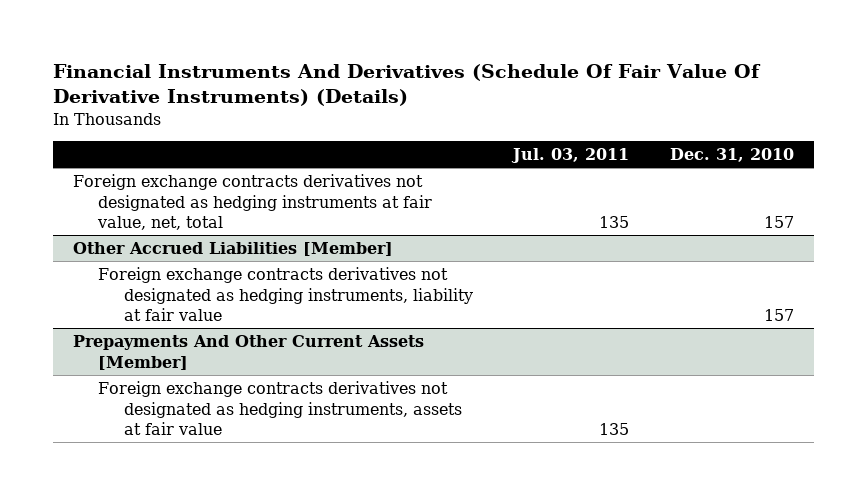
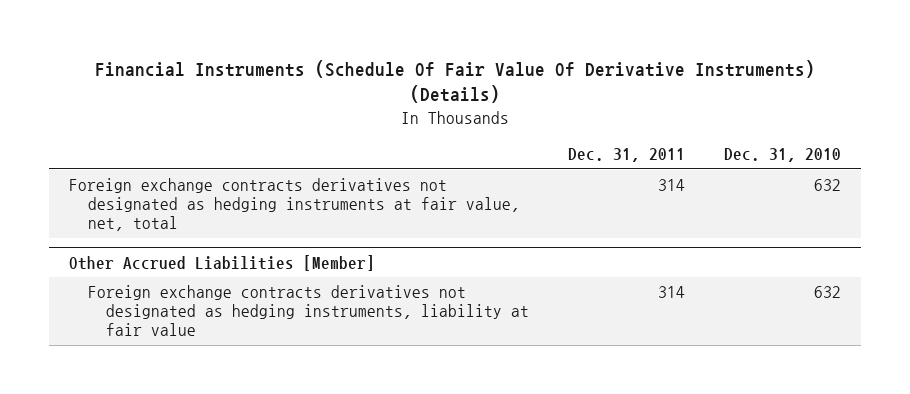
[52,63,761,106] Financial Instruments And Derivatives (Schedule Of Fair Value Of Derivative Instruments) (Details) -> [95,59,816,104] Financial Instruments (Schedule Of Fair Value Of Derivative Instruments) (Details)
[511,147,630,163] Jul. 03, 2011 -> none
none -> [568,148,686,163] Dec. 31, 2011
[763,215,794,228] 157 -> [814,179,842,192] 632
[72,335,424,370] Prepayments And Other Current Assets [Member] -> none
[98,381,462,435] Foreign exchange contracts derivatives not designated as hedging instruments, assets at fair value -> none
[763,308,794,321] 157 -> [814,286,842,299] 632

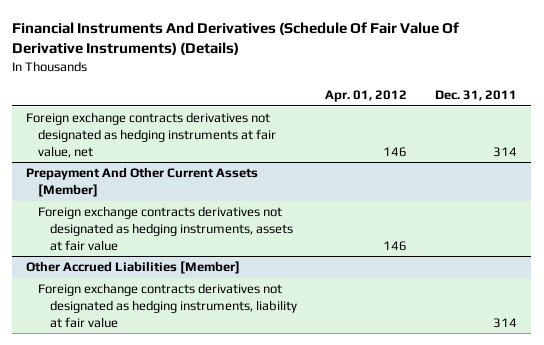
[95,59,816,104] Financial Instruments (Schedule Of Fair Value Of Derivative Instruments) (Details) -> [12,21,460,55] Financial Instruments And Derivatives (Schedule Of Fair Value Of Derivative Instruments) (Details)
[724,148,842,163] Dec. 31, 2010 -> none
none -> [325,89,408,102] Apr. 01, 2012
[68,178,520,232] Foreign exchange contracts derivatives not designated as hedging instruments at fair value, net, total -> [26,112,277,158] Foreign exchange contracts derivatives not designated as hedging instruments at fair value, net
none -> [26,167,259,197] Prepayment And Other Current Assets [Member]
none -> [38,206,294,251] Foreign exchange contracts derivatives not designated as hedging instruments, assets at fair value

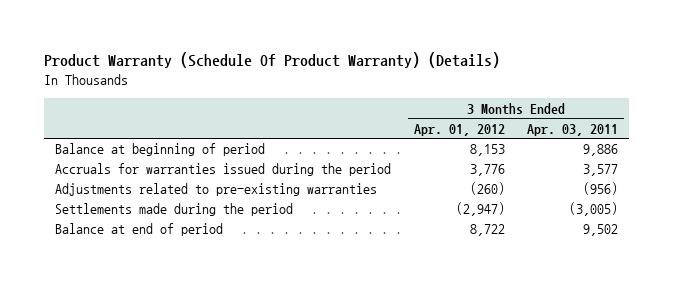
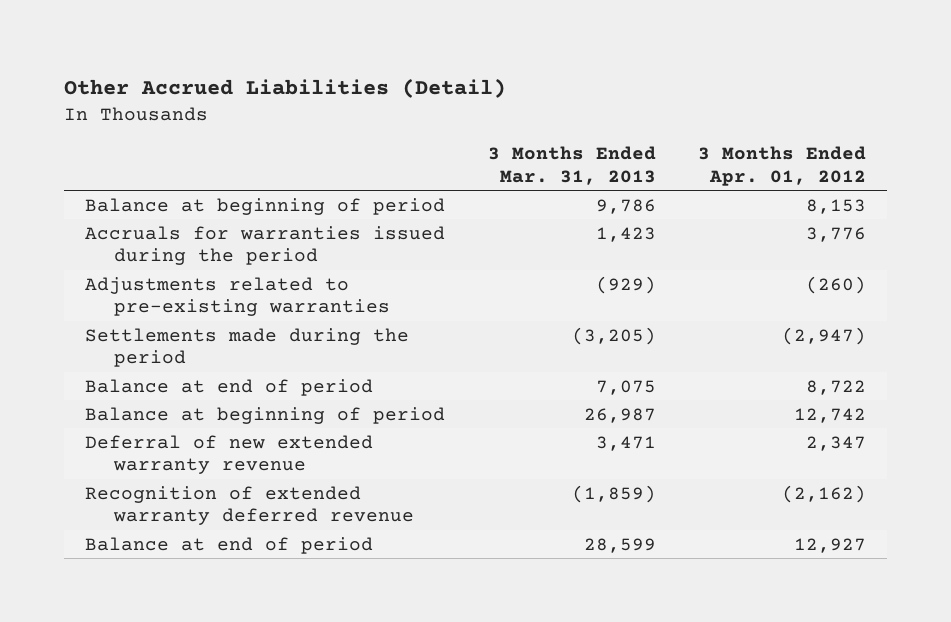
[43,52,500,69] Product Warranty (Schedule Of Product Warranty) (Details) -> [64,78,507,99] Other Accrued Liabilities (Detail)
[527,123,619,136] Apr. 03, 2011 -> none
none -> [487,146,656,185] 3 Months Ended Mar. 31, 2013
none -> [85,406,446,424] Balance at beginning of period
none -> [85,434,374,475] Deferral of new extended warranty revenue
none -> [85,485,414,526] Recognition of extended warranty deferred revenue
none -> [85,536,374,554] Balance at end of period

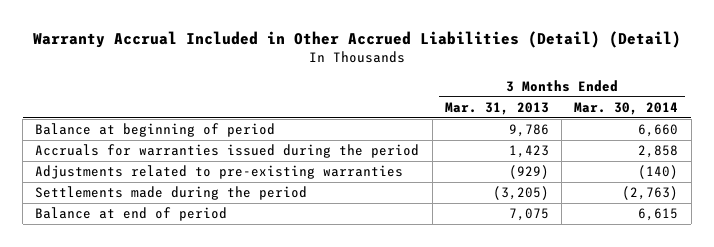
[64,78,507,99] Other Accrued Liabilities (Detail) -> [32,30,681,48] Warranty Accrual Included in Other Accrued Liabilities (Detail) (Detail)
[698,146,867,186] 3 Months Ended Apr. 01, 2012 -> none
none -> [574,101,679,115] Mar. 30, 2014
[85,406,446,424] Balance at beginning of period -> none
[85,434,374,475] Deferral of new extended warranty revenue -> none
[85,485,414,526] Recognition of extended warranty deferred revenue -> none
[85,536,374,554] Balance at end of period -> none

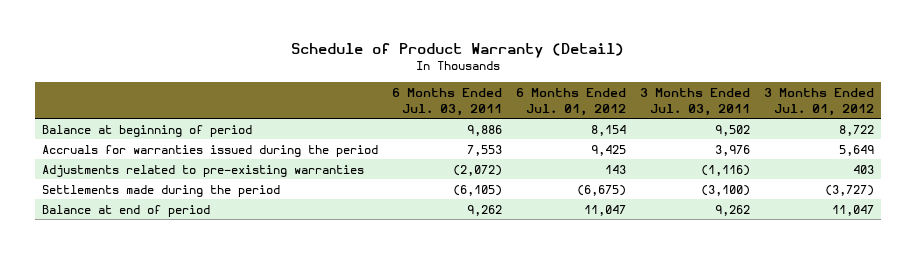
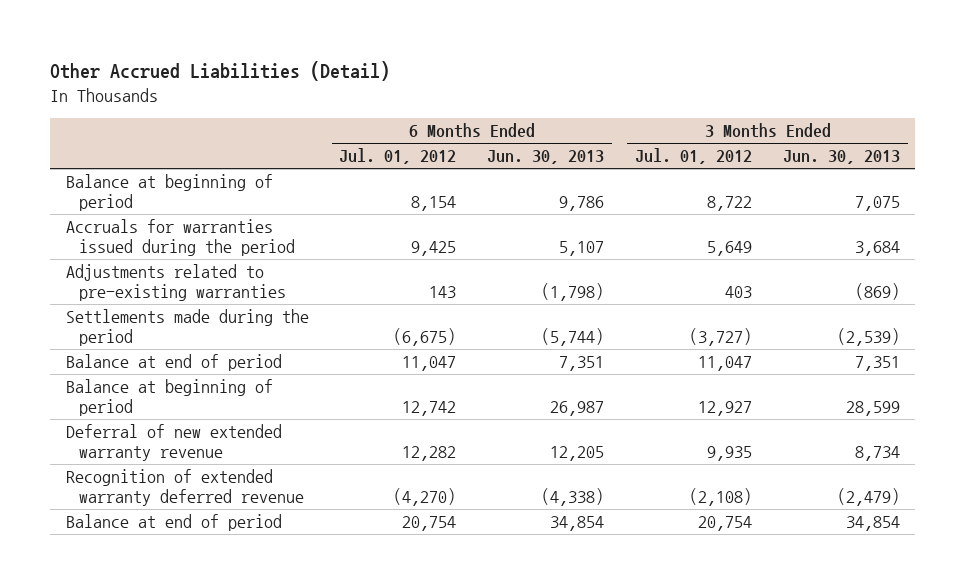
[290,42,624,58] Schedule of Product Warranty (Detail) -> [50,61,391,82] Other Accrued Liabilities (Detail)
[391,87,502,116] 6 Months Ended Jul. 03, 2011 -> none
[640,87,751,116] 3 Months Ended Jul. 03, 2011 -> none
none -> [487,150,605,165] Jun. 30, 2013
none -> [783,150,901,165] Jun. 30, 2013
none -> [65,379,273,417] Balance at beginning of period
none -> [65,424,282,462] Deferral of new extended warranty revenue
none -> [65,469,304,507] Recognition of extended warranty deferred revenue
none -> [65,514,282,532] Balance at end of period

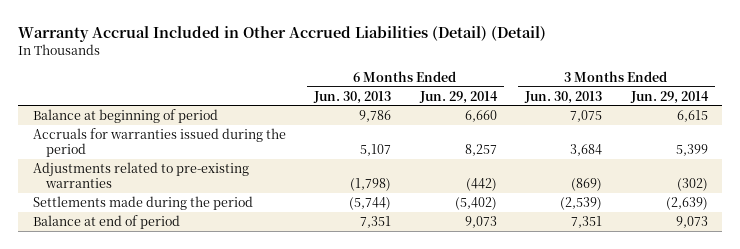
[50,61,391,82] Other Accrued Liabilities (Detail) -> [18,25,547,42] Warranty Accrual Included in Other Accrued Liabilities (Detail) (Detail)
[339,148,457,165] Jul. 01, 2012 -> none
[635,148,753,165] Jul. 01, 2012 -> none
none -> [418,90,498,104] Jun. 29, 2014
none -> [629,90,709,104] Jun. 29, 2014
[65,379,273,417] Balance at beginning of period -> none
[65,424,282,462] Deferral of new extended warranty revenue -> none
[65,469,304,507] Recognition of extended warranty deferred revenue -> none
[65,514,282,532] Balance at end of period -> none

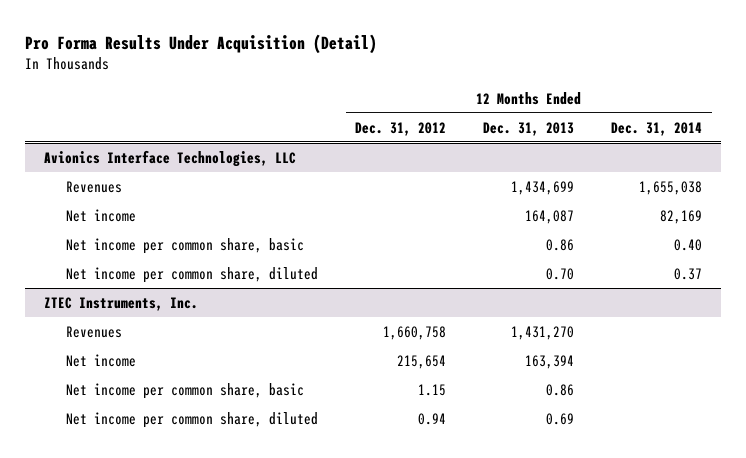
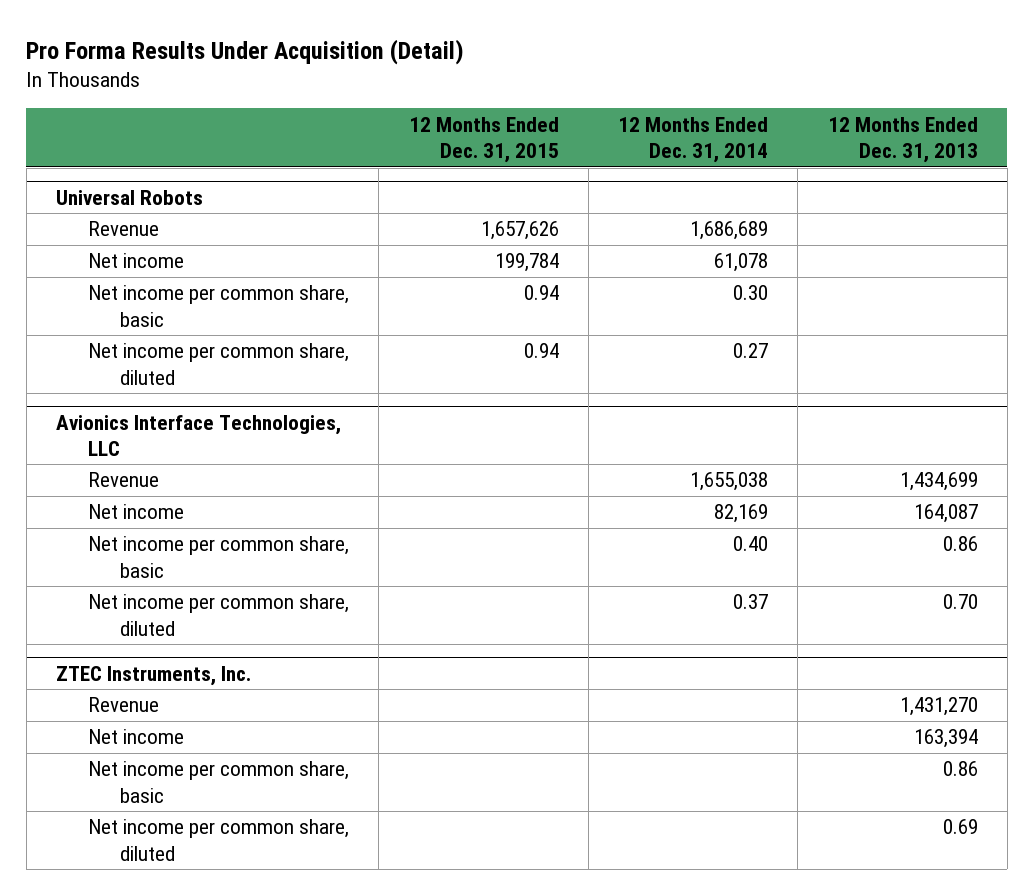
[355,121,447,136] Dec. 31, 2012 -> none
none -> [408,116,559,164] 12 Months Ended Dec. 31, 2015
none -> [55,189,203,205] Universal Robots
none -> [88,221,160,237] Revenue
none -> [88,253,185,269] Net income
none -> [88,285,350,327] Net income per common share, basic
none -> [88,343,350,385] Net income per common share, diluted
[66,180,123,193] Revenues -> [88,472,160,488] Revenue
[66,325,123,338] Revenues -> [88,697,160,713] Revenue

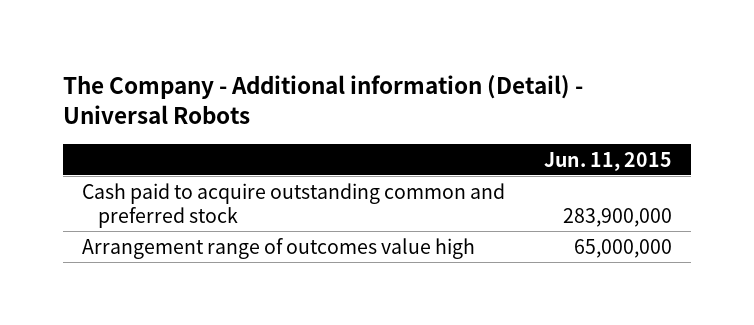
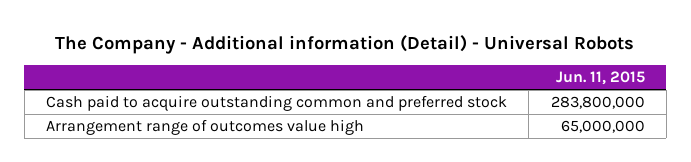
[562,208,672,228] 283,900,000 -> [550,96,645,110] 283,800,000

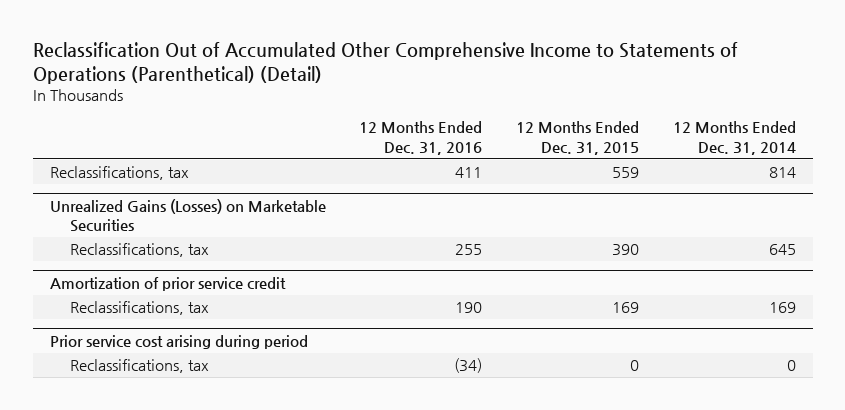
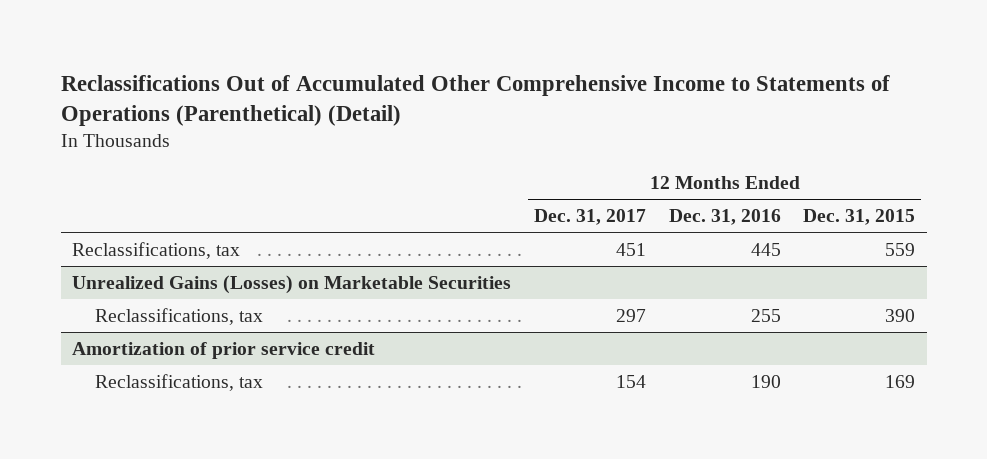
[32,42,738,84] Reclassification Out of Accumulated Other Comprehensive Income to Statements of Operations (Parenthetical) (Detail) -> [60,74,890,126] Reclassifications Out of Accumulated Other Comprehensive Income to Statements of Operations (Parenthetical) (Detail)
[672,121,796,155] 12 Months Ended Dec. 31, 2014 -> none
none -> [533,208,646,225] Dec. 31, 2017
[455,167,483,179] 411 -> [750,242,781,256] 445
[49,334,308,349] Prior service cost arising during period -> none
[70,359,210,374] Reclassifications, tax -> none

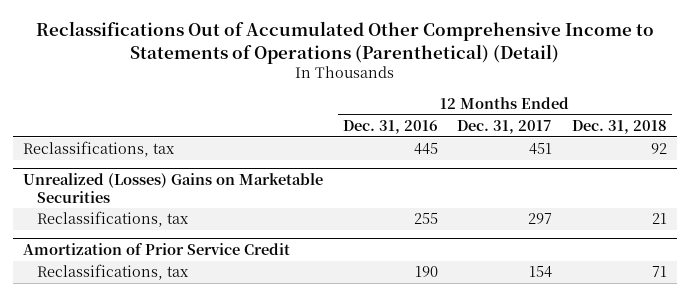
[803,208,916,225] Dec. 31, 2015 -> none
none -> [572,120,668,135] Dec. 31, 2018
[72,274,512,294] Unrealized Gains (Losses) on Marketable Securities -> [22,173,323,203] Unrealized (Losses) Gains on Marketable Securities
[72,341,376,359] Amortization of prior service credit -> [22,243,290,256] Amortization of Prior Service Credit

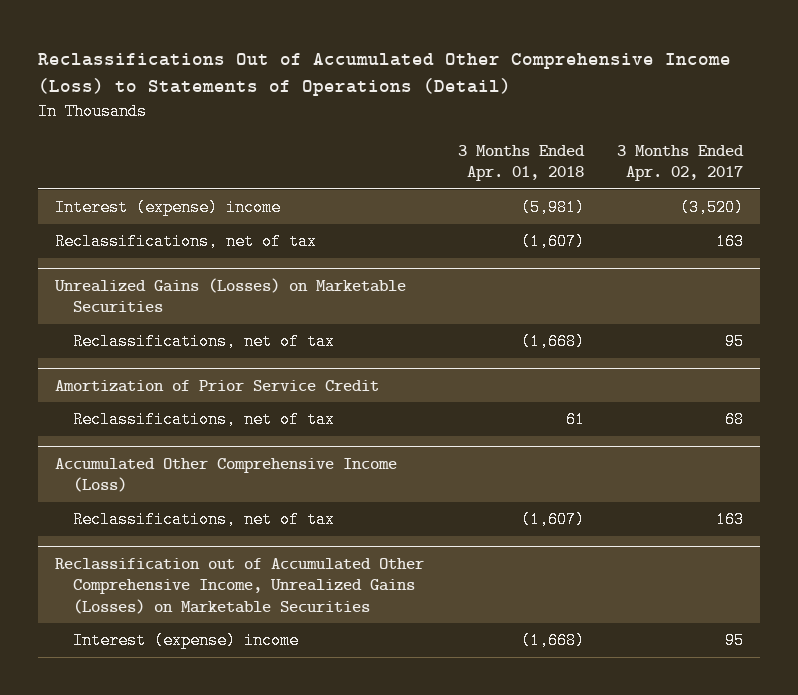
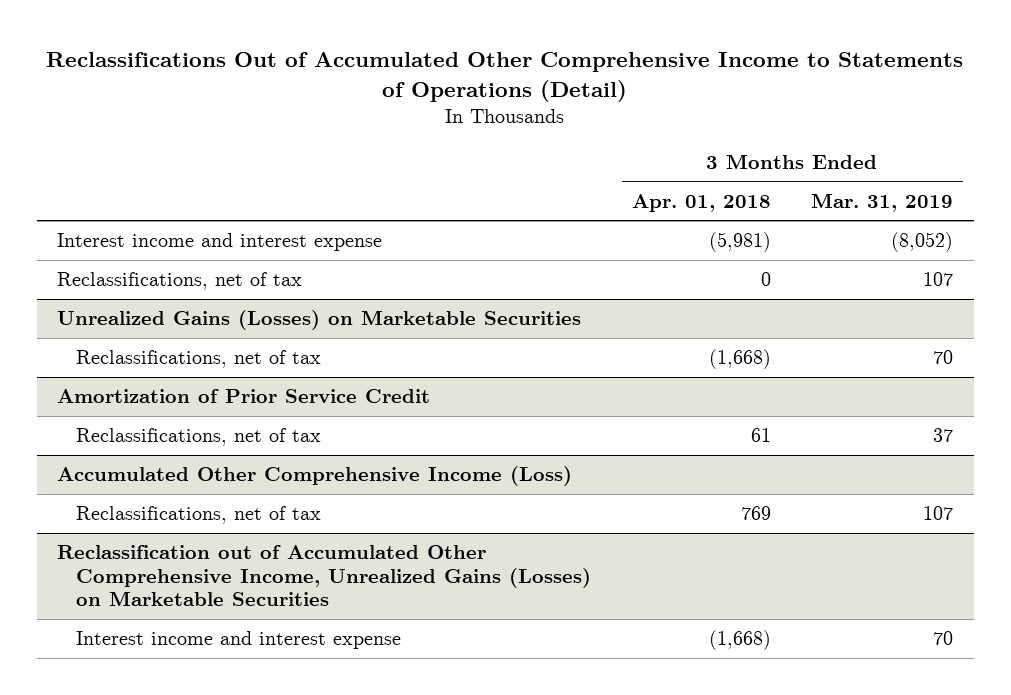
[37,53,731,97] Reclassifications Out of Accumulated Other Comprehensive Income (Loss) to Statements of Operations (Detail) -> [46,51,964,103] Reclassifications Out of Accumulated Other Comprehensive Income to Statements of Operations (Detail)
[617,144,745,182] 3 Months Ended Apr. 02, 2017 -> none
none -> [811,192,954,212] Mar. 31, 2019
[54,199,281,217] Interest (expense) income -> [57,233,383,252] Interest income and interest expense
[520,233,585,251] (1,607) -> [760,272,771,287] 0
[520,511,585,529] (1,607) -> [740,506,771,521] 769
[73,632,300,650] Interest (expense) income -> [76,631,402,650] Interest income and interest expense

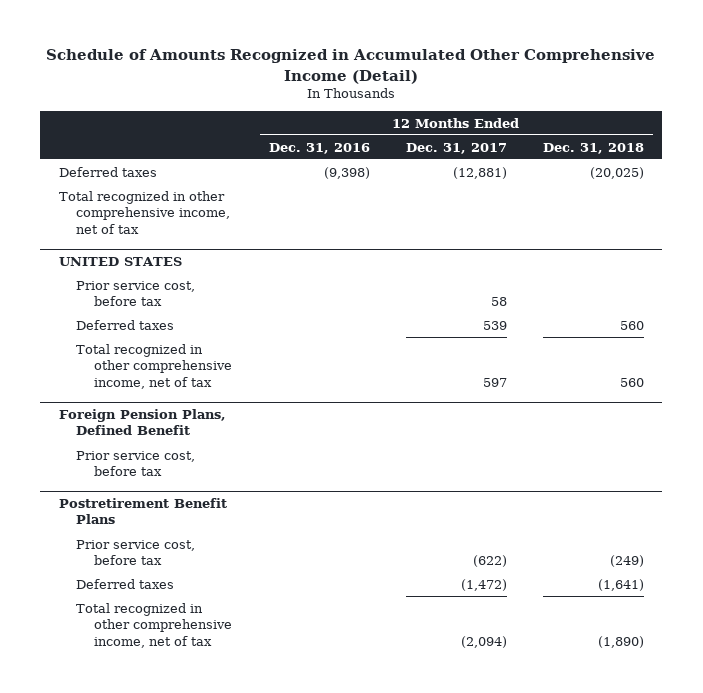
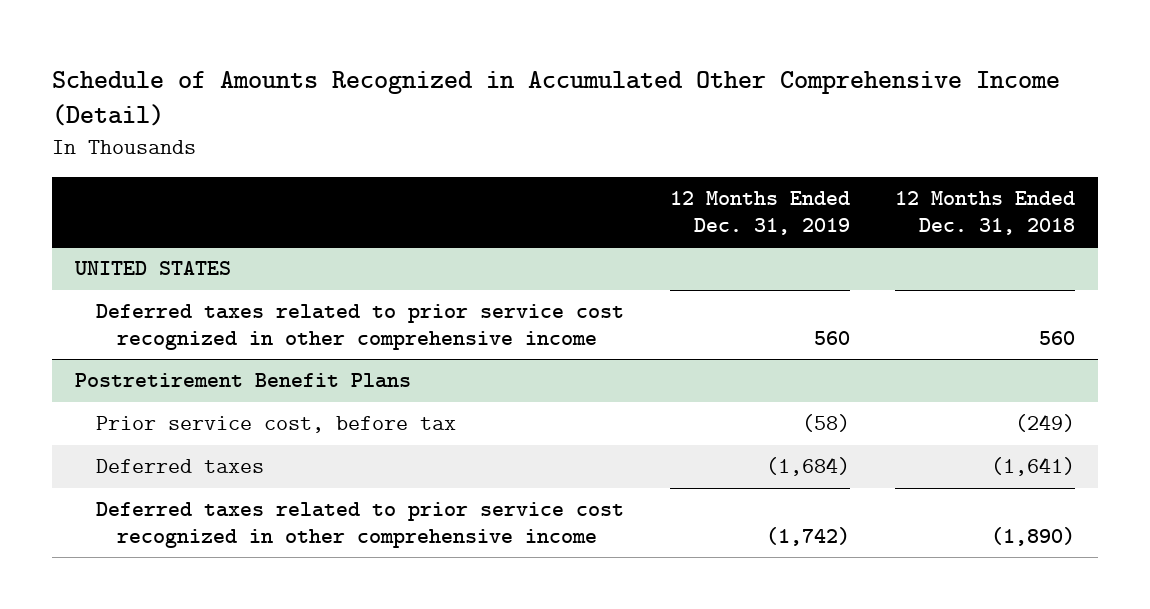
[268,142,370,154] Dec. 31, 2016 -> none
[405,142,507,154] Dec. 31, 2017 -> none
none -> [669,191,850,235] 12 Months Ended Dec. 31, 2019
[58,166,157,177] Deferred taxes -> none
[58,190,231,234] Total recognized in other comprehensive income, net of tax -> none
[76,280,196,307] Prior service cost, before tax -> none
[76,319,175,330] Deferred taxes -> none
[58,408,226,436] Foreign Pension Plans, Defined Benefit -> none
[76,450,196,477] Prior service cost, before tax -> none
[76,343,233,389] Total recognized in other comprehensive income, net of tax -> [95,304,624,350] Deferred taxes related to prior service cost recognized in other comprehensive income
[76,602,233,648] Total recognized in other comprehensive income, net of tax -> [95,502,624,548] Deferred taxes related to prior service cost recognized in other comprehensive income

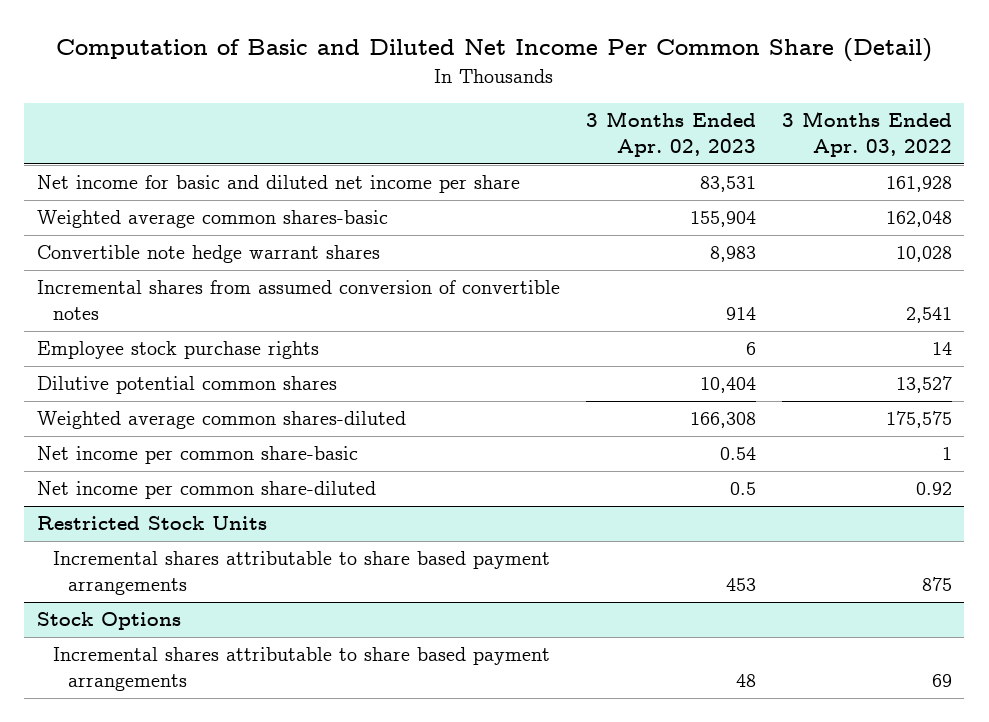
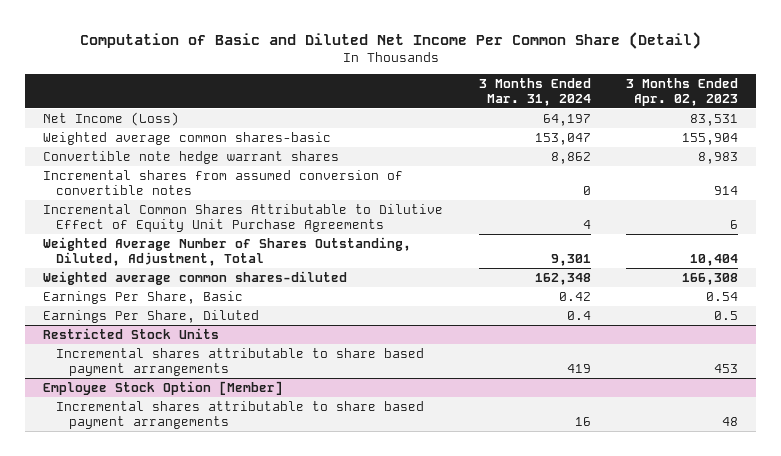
[781,111,952,158] 3 Months Ended Apr. 03, 2022 -> none
none -> [478,78,591,107] 3 Months Ended Mar. 31, 2024
[36,175,520,194] Net income for basic and diluted net income per share -> [43,111,180,126] Net Income (Loss)
[36,341,319,360] Employee stock purchase rights -> [43,203,444,232] Incremental Common Shares Attributable to Dilutive Effect of Equity Unit Purchase Agreements
[36,376,337,395] Dilutive potential common shares -> [43,236,412,266] Weighted Average Number of Shares Outstanding, Diluted, Adjustment, Total
[36,446,358,465] Net income per common share-basic -> [43,290,244,304] Earnings Per Share, Basic
[36,481,376,500] Net income per common share-diluted -> [43,309,260,323] Earnings Per Share, Diluted
[36,612,181,631] Stock Options -> [43,380,284,395] Employee Stock Option [Member]

